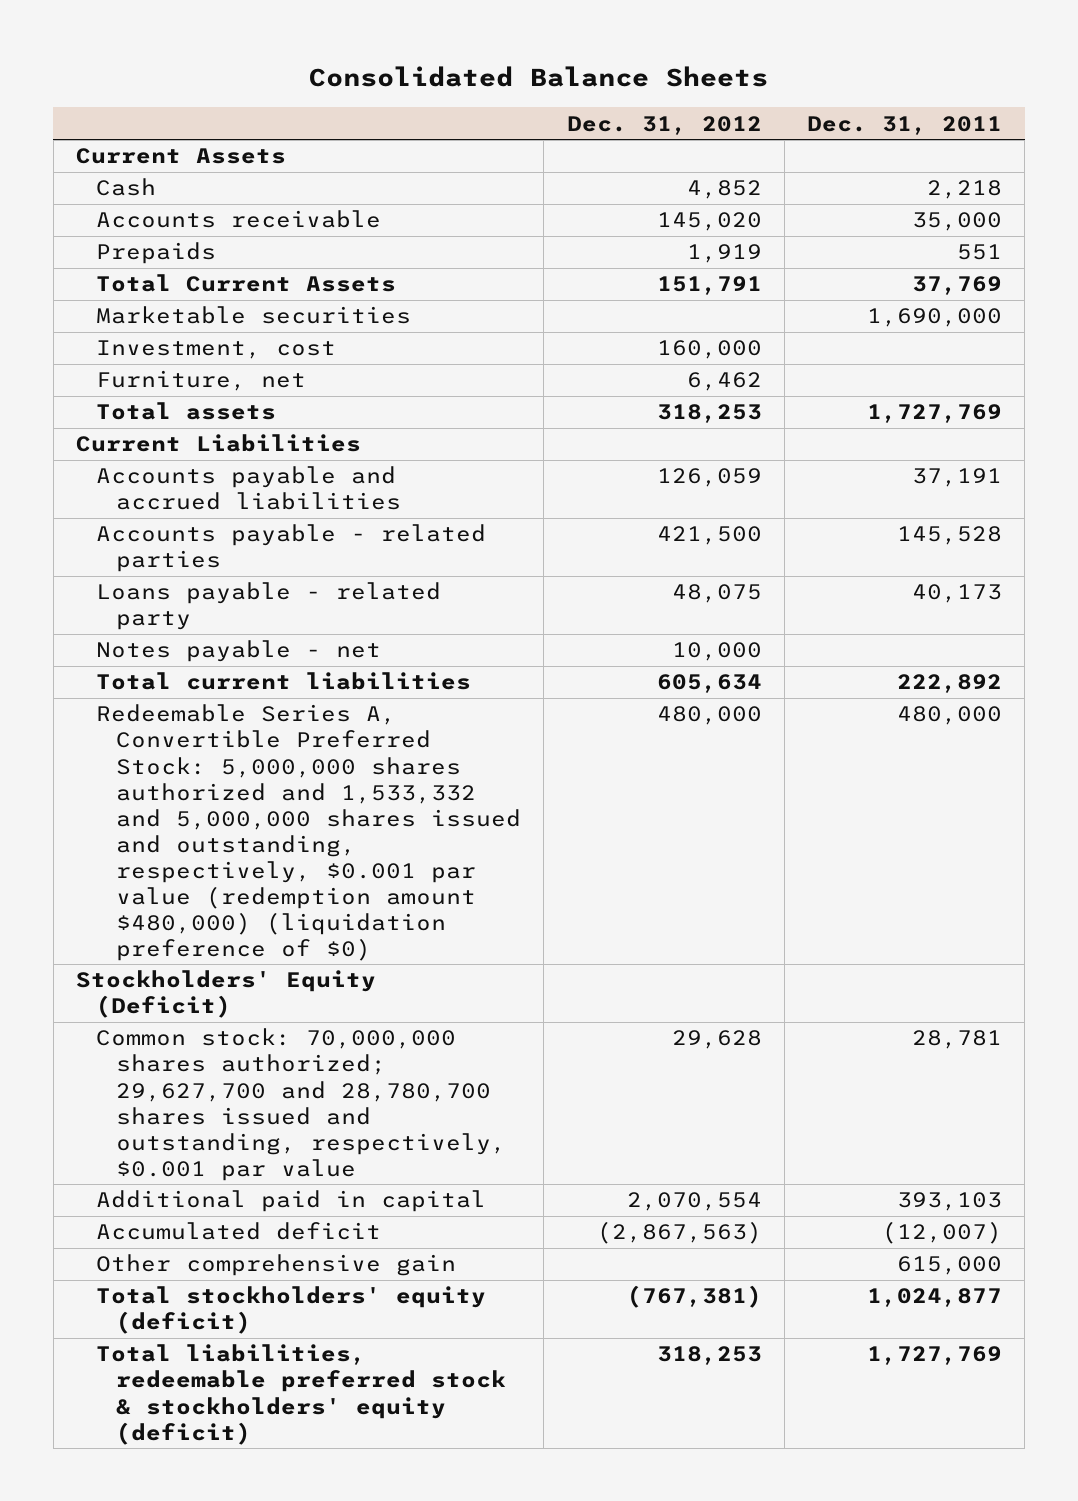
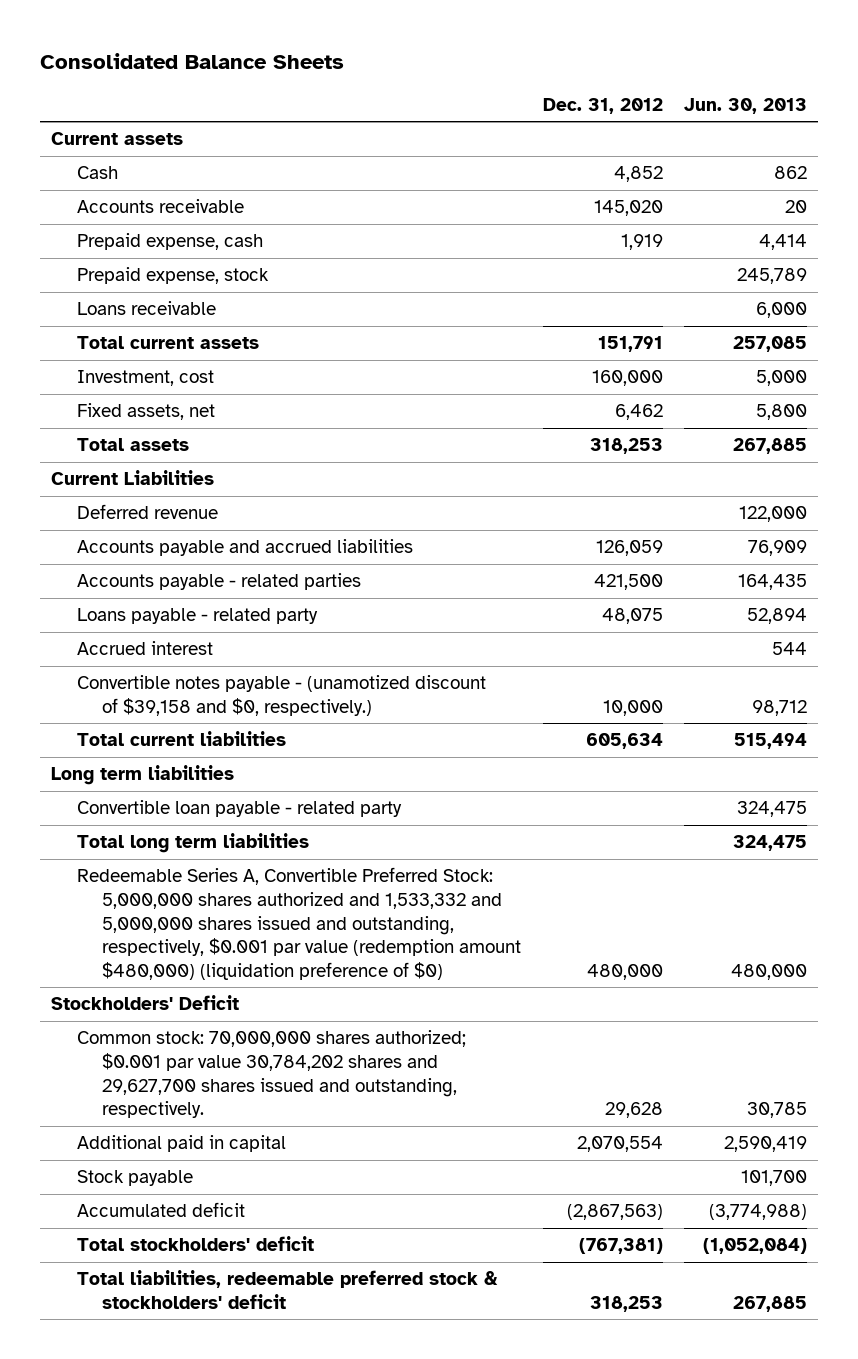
[806,115,1002,135] Dec. 31, 2011 -> none
none -> [683,97,807,114] Jun. 30, 2013
[75,148,286,165] Current Assets -> [50,132,183,146] Current assets
[96,306,412,325] Marketable securities -> none
[96,242,217,265] Prepaids -> [76,233,263,251] Prepaid expense, cash
none -> [76,267,269,285] Prepaid expense, stock
none -> [76,301,216,316] Loans receivable
[96,274,397,293] Total Current Assets -> [76,336,259,350] Total current assets
[96,370,307,392] Furniture, net -> [76,403,215,421] Fixed assets, net
none -> [76,504,218,520] Deferred revenue
[96,640,382,663] Notes payable - net -> none
none -> [76,641,213,656] Accrued interest
none -> [76,675,486,716] Convertible notes payable - (unamotized discount of $39,158 and $0, respectively.)
none -> [50,765,234,786] Long term liabilities
none -> [76,800,402,818] Convertible loan payable - related party
none -> [76,833,309,854] Total long term liabilities
[75,970,376,1019] Stockholders' Equity (Deficit) -> [50,995,239,1011] Stockholders' Deficit
[96,1028,507,1181] Common stock: 70,000,000 shares authorized; 29,627,700 and 28,780,700 shares issued and outstanding, respectively, $0.001 par value -> [76,1030,466,1119] Common stock: 70,000,000 shares authorized; $0.001 par value 30,784,202 shares and 29,627,700 shares issued and outstanding, respectively.
none -> [76,1170,193,1187] Stock payable
[96,1254,457,1277] Other comprehensive gain -> none
[96,1286,487,1335] Total stockholders' equity (deficit) -> [76,1236,314,1252] Total stockholders' deficit
[96,1344,507,1445] Total liabilities, redeemable preferred stock & stockholders' equity (deficit) -> [76,1270,498,1309] Total liabilities, redeemable preferred stock & stockholders' deficit

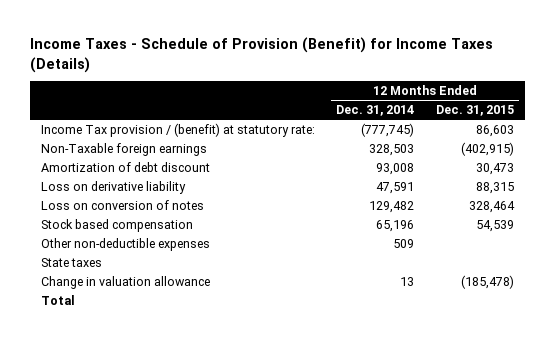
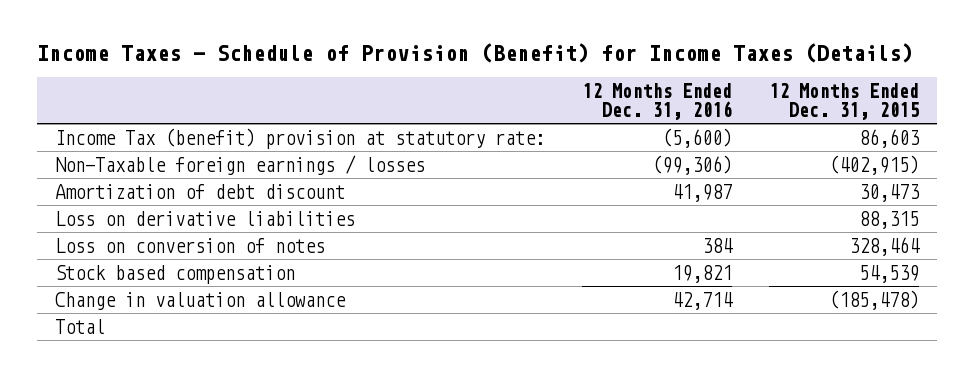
[336,105,415,117] Dec. 31, 2014 -> none
none -> [581,82,732,121] 12 Months Ended Dec. 31, 2016
[40,122,315,137] Income Tax provision / (benefit) at statutory rate: -> [55,127,546,149] Income Tax (benefit) provision at statutory rate:
[40,142,207,156] Non-Taxable foreign earnings -> [55,154,426,175] Non-Taxable foreign earnings / losses
[40,180,186,194] Loss on derivative liability -> [55,210,356,226] Loss on derivative liabilities
[40,237,210,251] Other non-deductible expenses -> none
[40,257,102,267] State taxes -> none

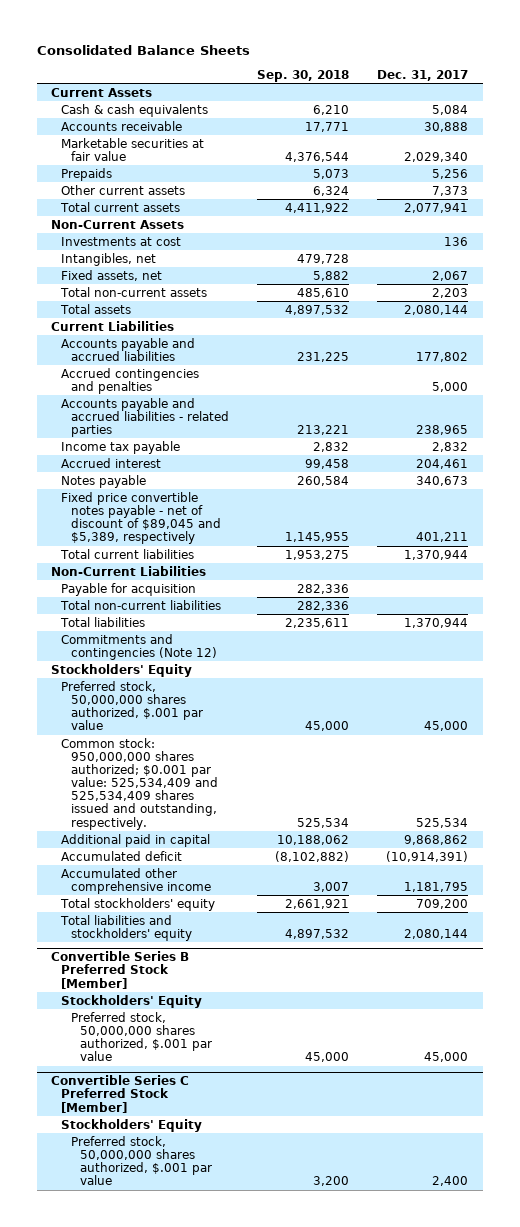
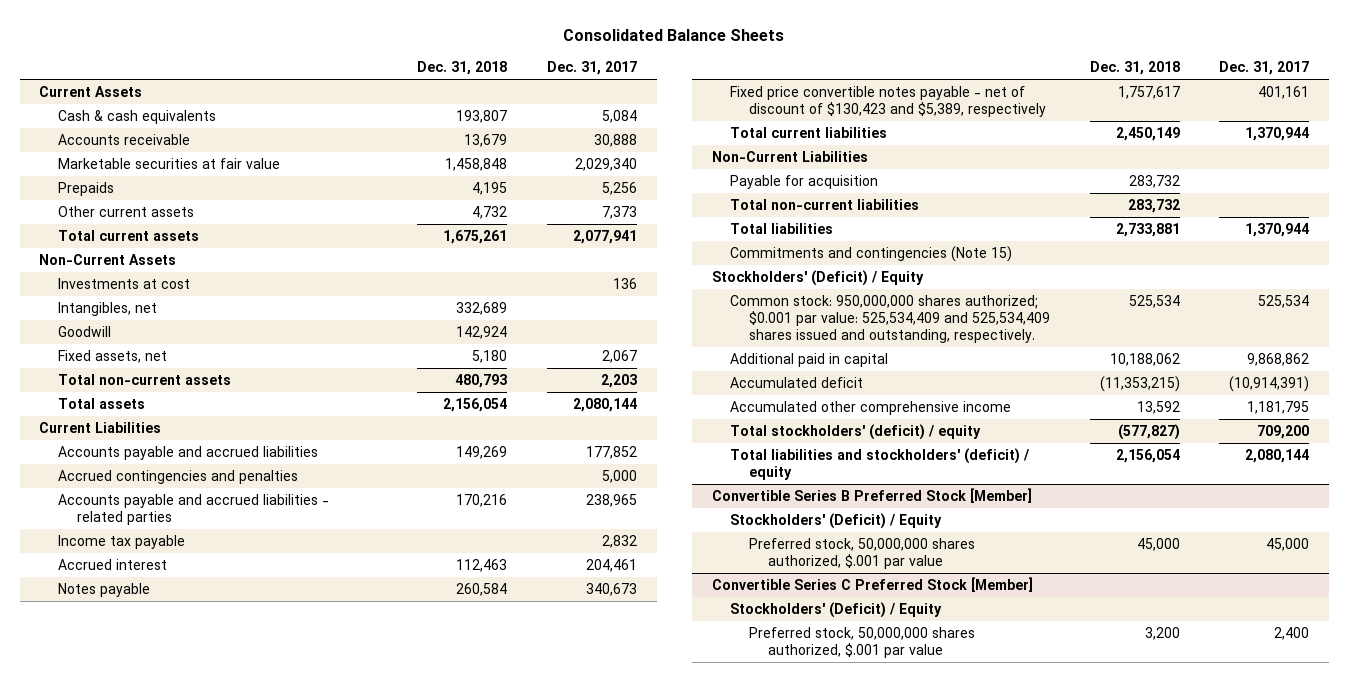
[256,69,349,82] Sep. 30, 2018 -> none
none -> [417,61,508,76] Dec. 31, 2018
none -> [58,326,112,338] Goodwill
[416,351,469,362] 177,802 -> [586,446,638,460] 177,852
[60,491,221,545] Fixed price convertible notes payable - net of discount of $89,045 and $5,389, respectively -> [730,86,1047,117] Fixed price convertible notes payable - net of discount of $130,423 and $5,389, respectively
[416,532,469,543] 401,211 -> [1258,86,1310,100] 401,161
[60,680,203,731] Preferred stock, 50,000,000 shares authorized, $.001 par value -> none
[60,633,217,660] Commitments and contingencies (Note 12) -> [730,246,1013,263] Commitments and contingencies (Note 15)
[51,663,193,677] Stockholders' Equity -> [711,270,924,287] Stockholders' (Deficit) / Equity
[59,897,215,911] Total stockholders' equity -> [730,424,982,441] Total stockholders' (deficit) / equity
[59,914,192,941] Total liabilities and stockholders' equity -> [730,448,1031,480] Total liabilities and stockholders' (deficit) / equity
[60,994,202,1008] Stockholders' Equity -> [730,513,943,530] Stockholders' (Deficit) / Equity
[60,1118,202,1132] Stockholders' Equity -> [730,602,943,619] Stockholders' (Deficit) / Equity

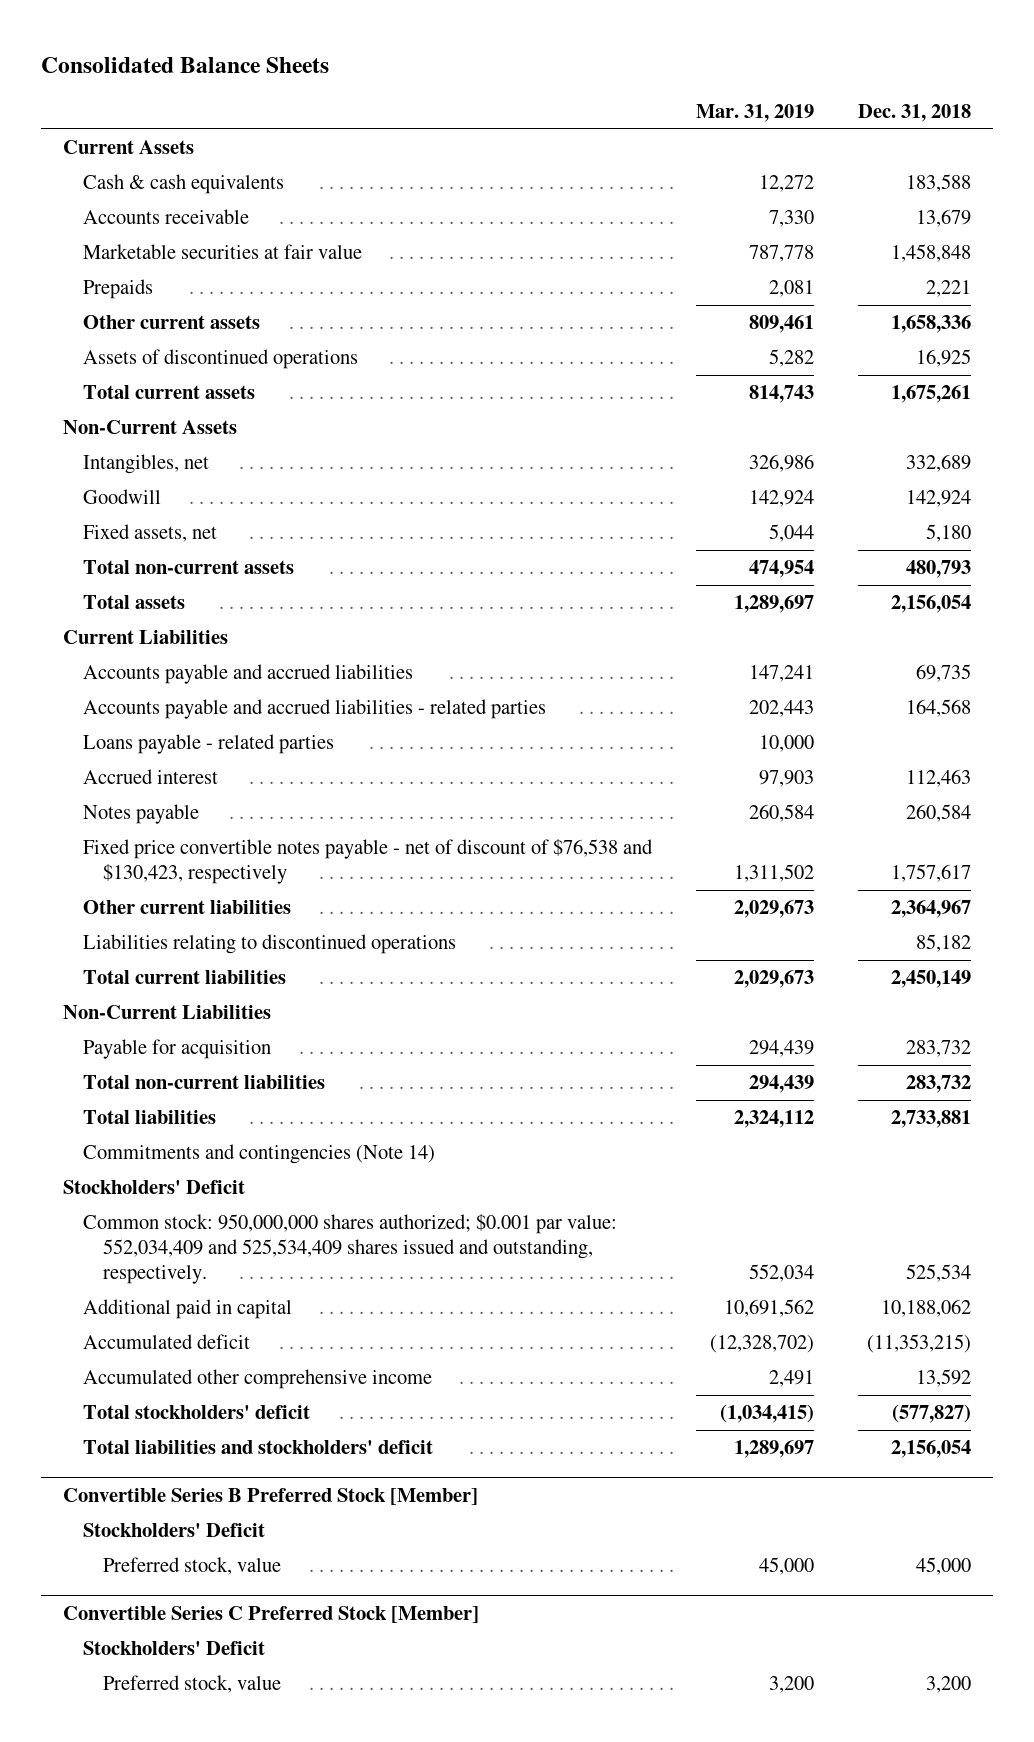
[547,61,638,76] Dec. 31, 2017 -> none
none -> [696,103,815,122] Mar. 31, 2019
[456,110,508,124] 193,807 -> [906,174,972,193] 183,588
[472,182,508,196] 4,195 -> [926,280,972,298] 2,221
[472,206,508,220] 4,732 -> [891,315,972,334] 1,658,336
none -> [83,349,359,370] Assets of discontinued operations
[58,278,191,290] Investments at cost -> none
[58,470,299,485] Accrued contingencies and penalties -> none
[58,535,186,550] Income tax payable -> none
[456,446,508,460] 149,269 -> [916,664,972,683] 69,735
[456,494,508,508] 170,216 -> [906,699,972,718] 164,568
none -> [83,734,335,755] Loans payable - related parties
[730,86,1047,117] Fixed price convertible notes payable - net of discount of $130,423 and $5,389, respectively -> [83,839,654,885] Fixed price convertible notes payable - net of discount of $76,538 and $130,423, respectively
none -> [83,900,292,915] Other current liabilities
none -> [83,934,457,955] Liabilities relating to discontinued operations
[730,246,1013,263] Commitments and contingencies (Note 15) -> [83,1144,436,1165] Commitments and contingencies (Note 14)
[711,270,924,287] Stockholders' (Deficit) / Equity -> [63,1180,246,1195] Stockholders' Deficit
[730,295,1051,343] Common stock: 950,000,000 shares authorized; $0.001 par value: 525,534,409 and 525,534,409 shares issued and outstanding, respectively. -> [83,1214,618,1285] Common stock: 950,000,000 shares authorized; $0.001 par value: 552,034,409 and 525,534,409 shares issued and outstanding, respectively.
[730,424,982,441] Total stockholders' (deficit) / equity -> [83,1405,311,1420] Total stockholders' deficit
[730,448,1031,480] Total liabilities and stockholders' (deficit) / equity -> [83,1440,434,1455] Total liabilities and stockholders' deficit
[730,513,943,530] Stockholders' (Deficit) / Equity -> [83,1523,266,1538] Stockholders' Deficit
[749,538,976,569] Preferred stock, 50,000,000 shares authorized, $.001 par value -> [103,1557,282,1576] Preferred stock, value
[730,602,943,619] Stockholders' (Deficit) / Equity -> [83,1641,266,1656] Stockholders' Deficit
[749,627,976,658] Preferred stock, 50,000,000 shares authorized, $.001 par value -> [103,1675,282,1694] Preferred stock, value

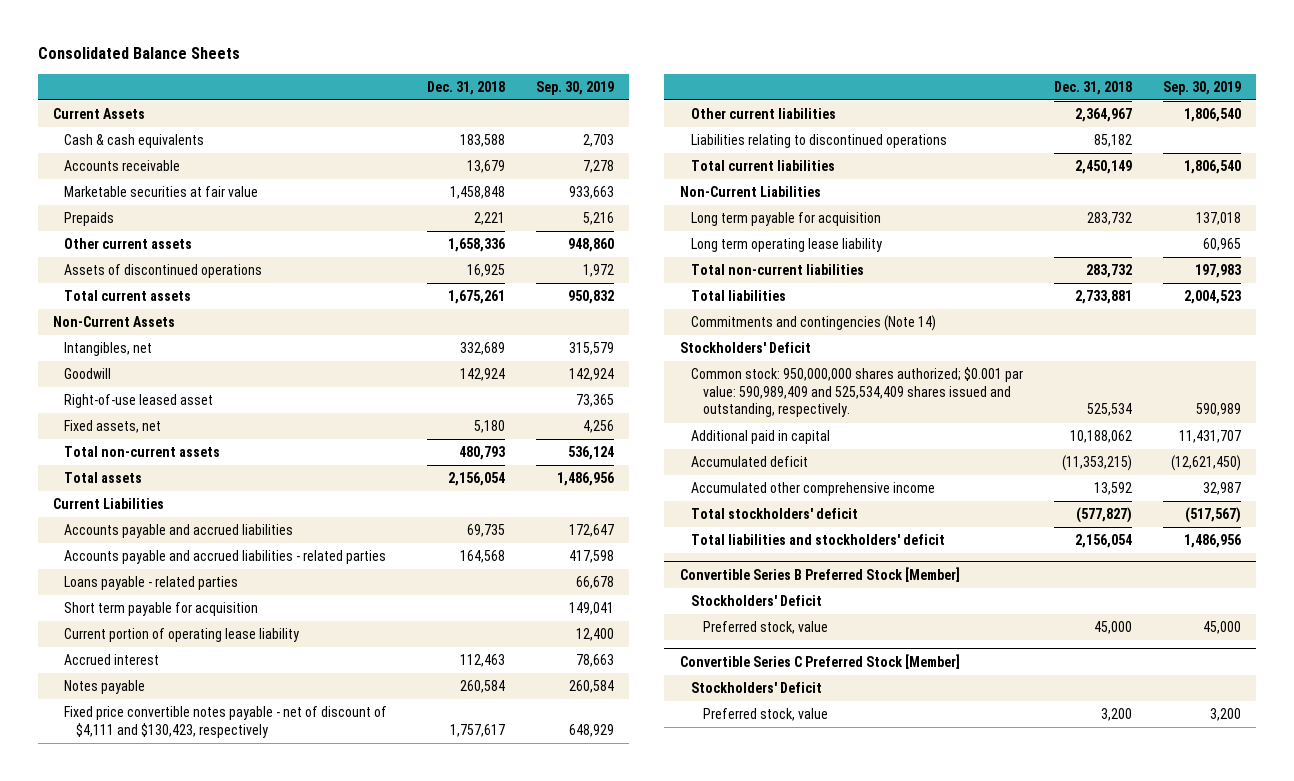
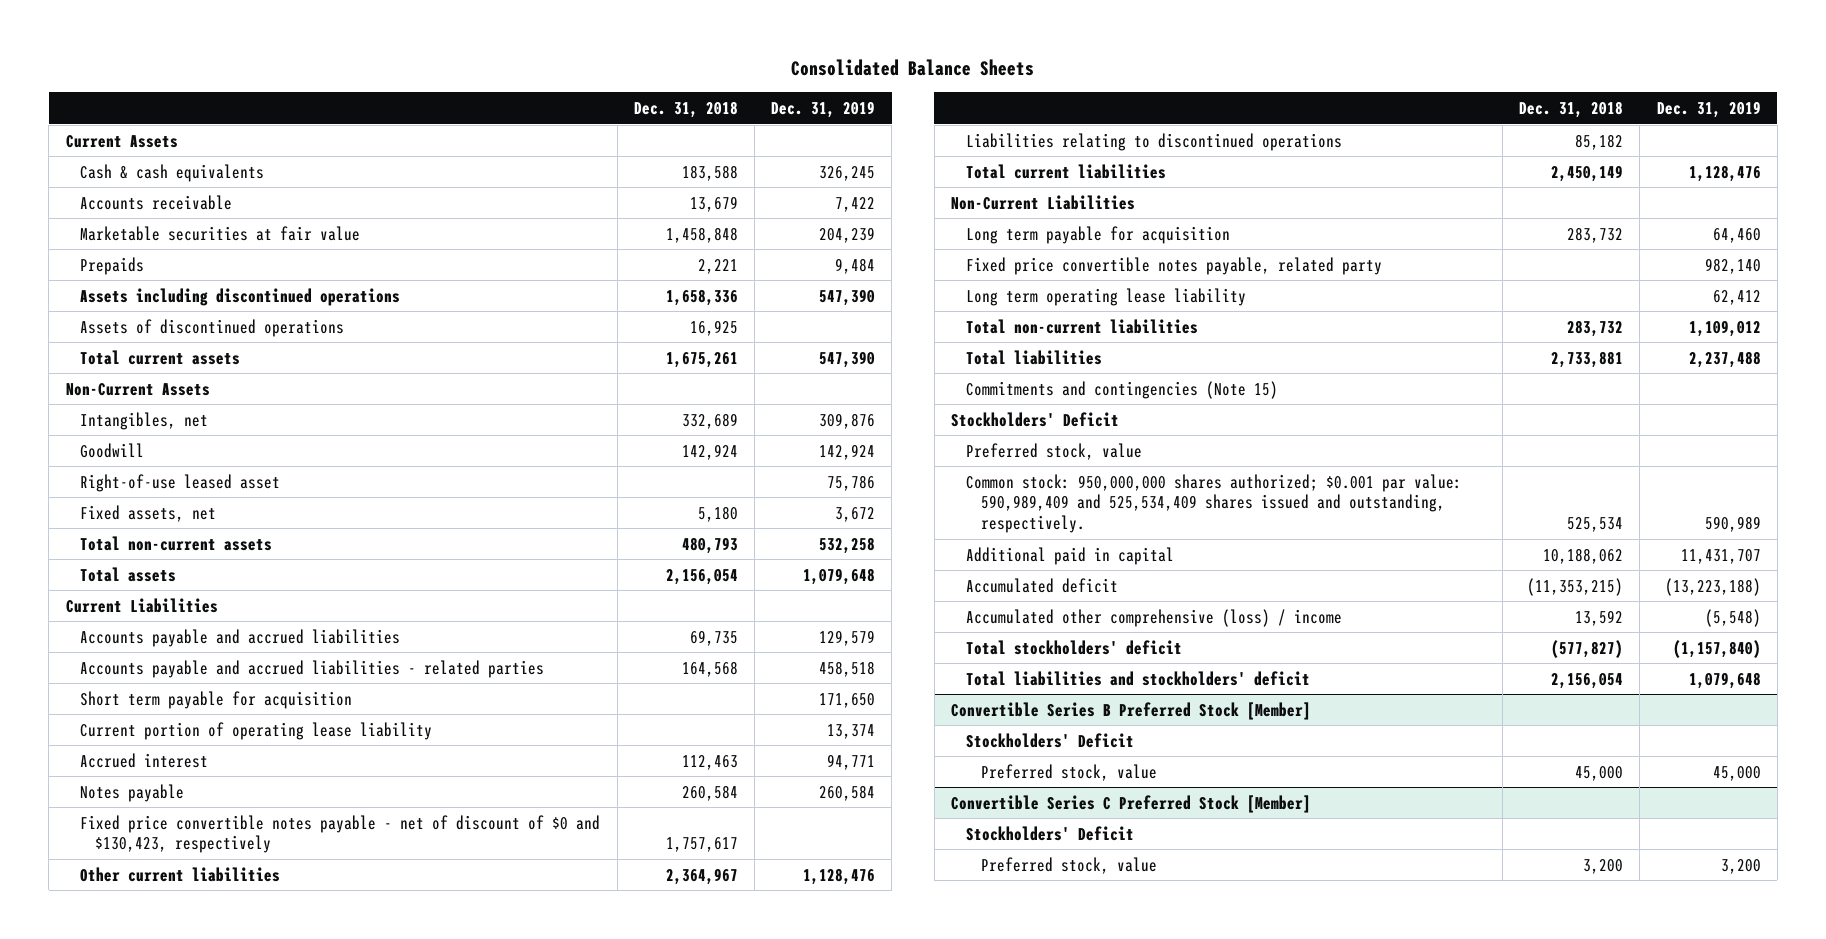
[535,80,614,95] Sep. 30, 2019 -> none
none -> [771,101,876,119] Dec. 31, 2019
[64,238,193,250] Other current assets -> [80,287,401,306] Assets including discontinued operations
[64,576,239,591] Loans payable - related parties -> none
[64,706,388,738] Fixed price convertible notes payable - net of discount of $4,111 and $130,423, respectively -> [80,814,601,854] Fixed price convertible notes payable - net of discount of $0 and $130,423, respectively
none -> [965,256,1382,275] Fixed price convertible notes payable, related party
[691,315,937,332] Commitments and contingencies (Note 14) -> [965,380,1278,399] Commitments and contingencies (Note 15)
none -> [965,442,1142,460] Preferred stock, value
[691,482,936,497] Accumulated other comprehensive income -> [965,608,1342,627] Accumulated other comprehensive (loss) / income

